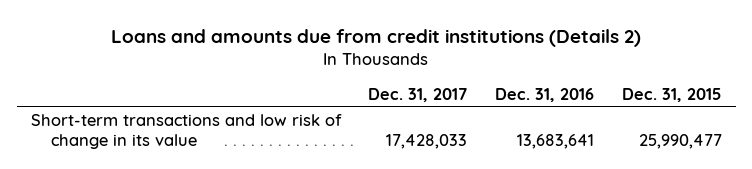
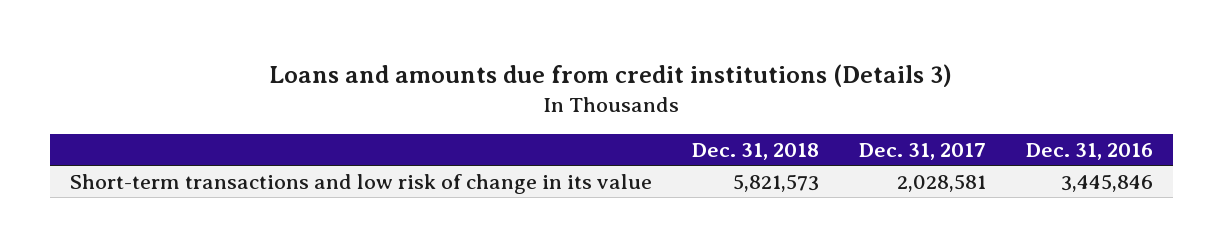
[111,28,642,47] Loans and amounts due from credit institutions (Details 2) -> [269,64,953,88] Loans and amounts due from credit institutions (Details 3)
[621,88,722,103] Dec. 31, 2015 -> none
none -> [692,142,820,160] Dec. 31, 2018
[386,134,468,150] 17,428,033 -> [896,174,986,193] 2,028,581
[517,134,595,150] 13,683,641 -> [1060,174,1153,193] 3,445,846

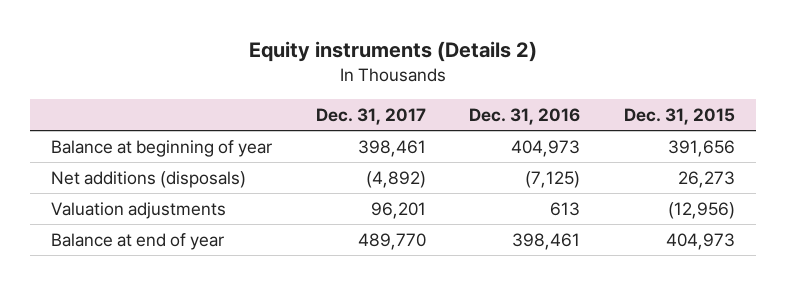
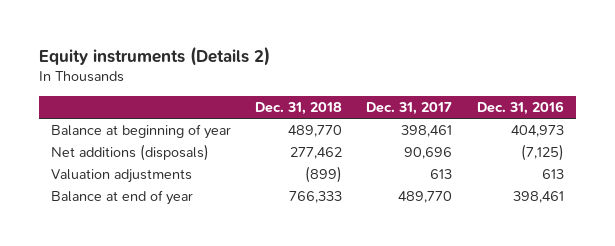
[623,107,735,125] Dec. 31, 2015 -> none
none -> [255,102,343,116] Dec. 31, 2018
[365,170,426,188] (4,892) -> [404,146,453,159] 90,696
[370,201,426,219] 96,201 -> [430,168,453,179] 613

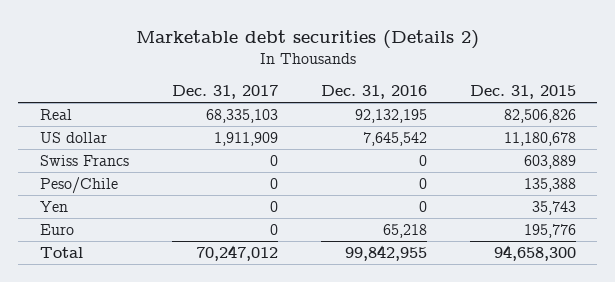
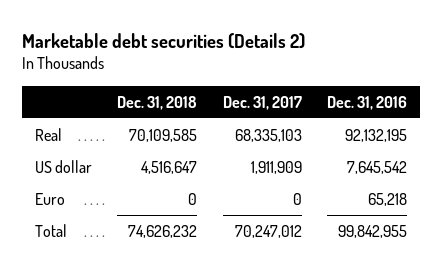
[469,85,576,100] Dec. 31, 2015 -> none
none -> [117,95,198,110] Dec. 31, 2018
[39,154,129,166] Swiss Francs -> none
[39,176,118,194] Peso/Chile -> none
[39,200,68,212] Yen -> none

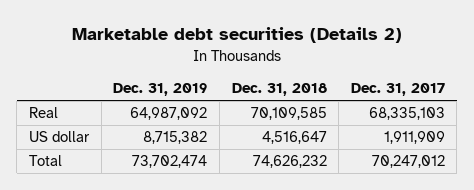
[327,95,408,110] Dec. 31, 2016 -> none
none -> [113,82,208,96] Dec. 31, 2019
[35,193,66,206] Euro -> none

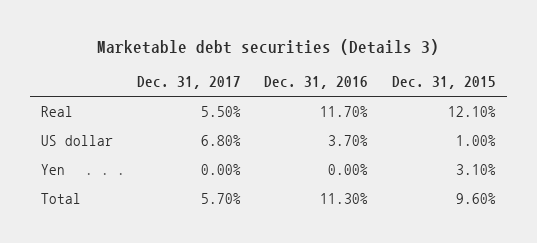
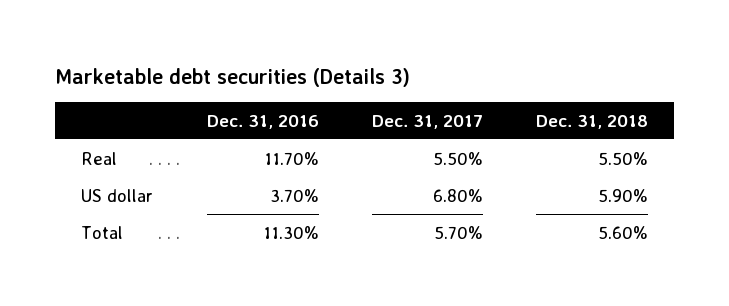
[391,76,496,90] Dec. 31, 2015 -> none
none -> [535,114,648,129] Dec. 31, 2018
[41,164,66,176] Yen -> none

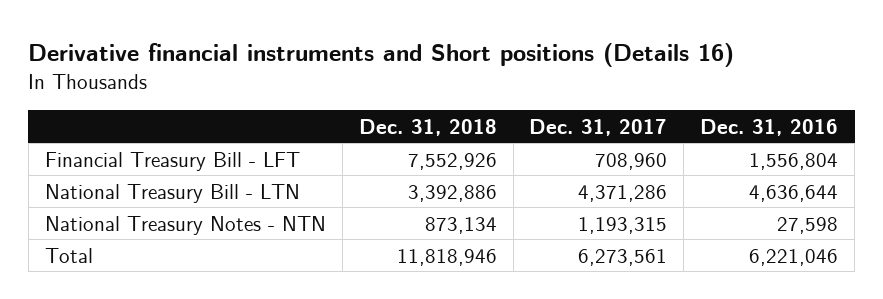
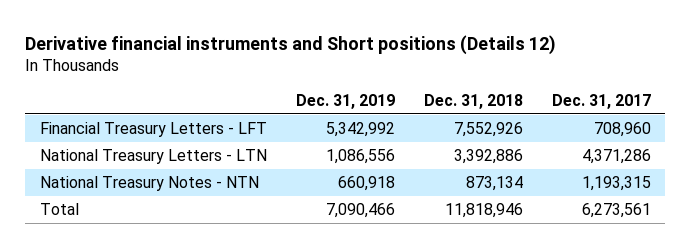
[28,42,735,67] Derivative financial instruments and Short positions (Details 16) -> [25,34,557,55] Derivative financial instruments and Short positions (Details 12)
[700,118,839,136] Dec. 31, 2016 -> none
none -> [295,93,395,109] Dec. 31, 2019
[44,151,300,171] Financial Treasury Bill - LFT -> [39,122,267,138] Financial Treasury Letters - LFT
[44,183,300,203] National Treasury Bill - LTN -> [39,149,267,165] National Treasury Letters - LTN

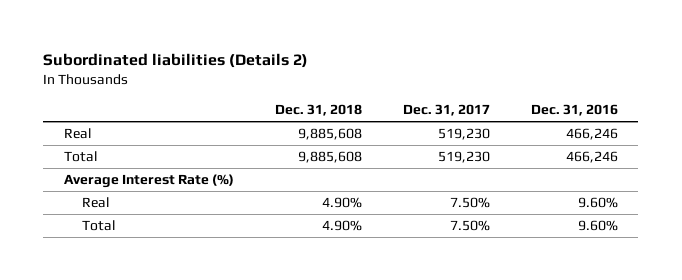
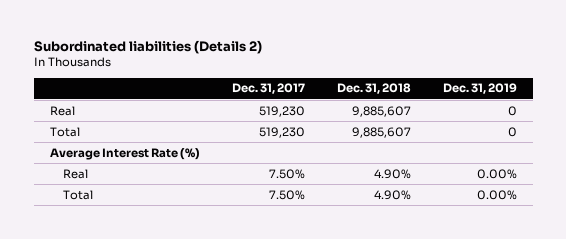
[530,104,618,117] Dec. 31, 2016 -> none
none -> [442,83,517,95] Dec. 31, 2019
[297,128,362,141] 9,885,608 -> [351,105,411,117] 9,885,607
[297,151,362,164] 9,885,608 -> [351,126,411,138] 9,885,607

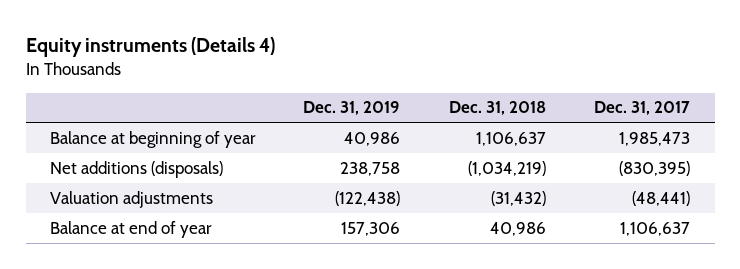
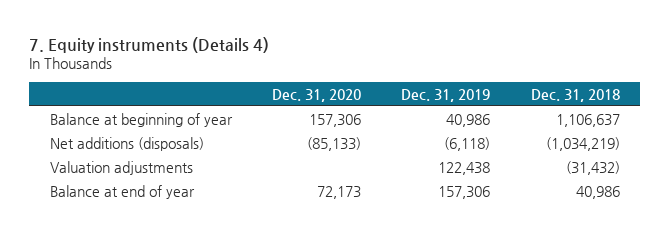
[25,37,275,58] Equity instruments (Details 4) -> [29,37,270,54] 7. Equity instruments (Details 4)
[594,101,691,116] Dec. 31, 2017 -> none
none -> [271,88,361,102] Dec. 31, 2020
[340,161,401,176] 238,758 -> [444,136,491,151] (6,118)
[335,190,401,206] (122,438) -> [438,161,491,175] 122,438

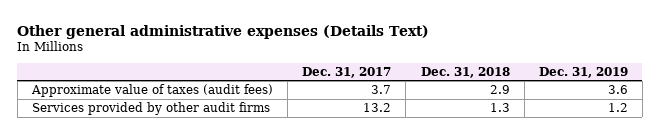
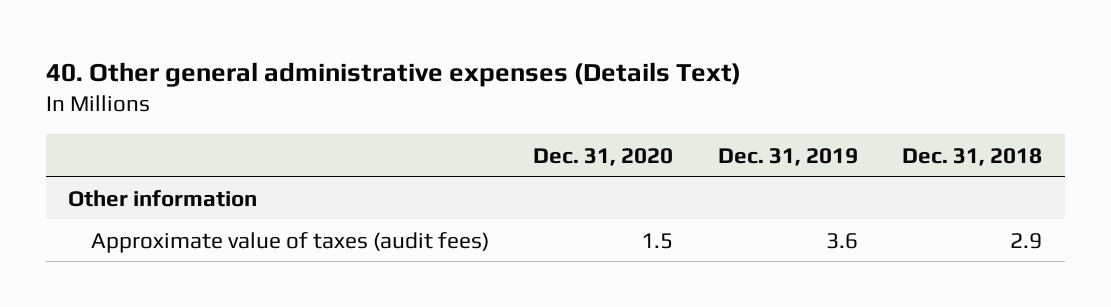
[17,24,430,39] Other general administrative expenses (Details Text) -> [46,62,742,88] 40. Other general administrative expenses (Details Text)
[302,66,392,78] Dec. 31, 2017 -> none
none -> [533,147,674,166] Dec. 31, 2020
none -> [68,189,258,207] Other information
[32,102,271,116] Services provided by other audit firms -> none

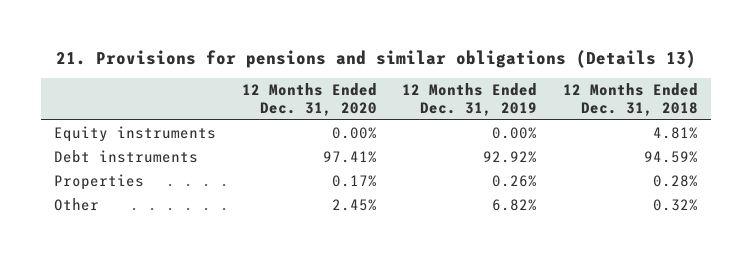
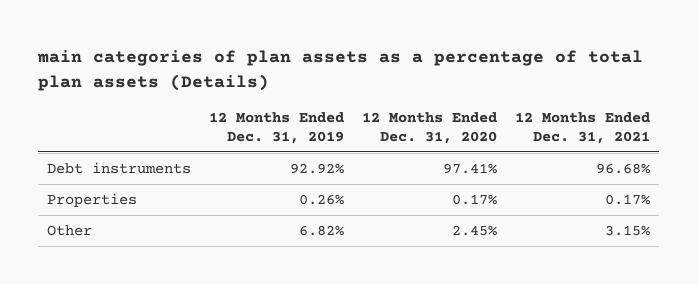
[55,49,696,68] 21. Provisions for pensions and similar obligations (Details 13) -> [37,50,644,91] main categories of plan assets as a percentage of total plan assets (Details)
[563,83,699,117] 12 Months Ended Dec. 31, 2018 -> none
none -> [515,112,651,144] 12 Months Ended Dec. 31, 2021
[53,126,216,143] Equity instruments -> none

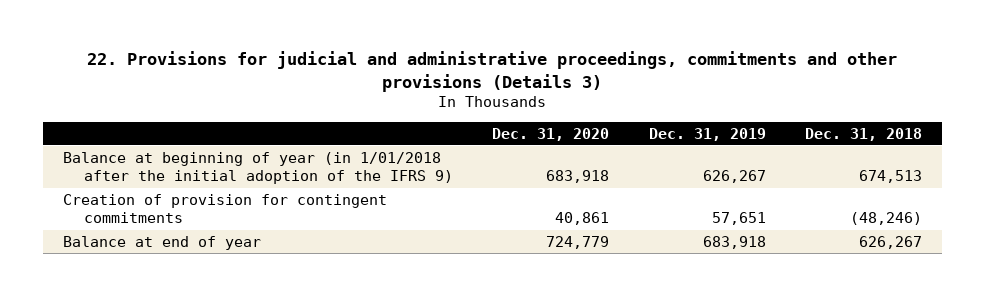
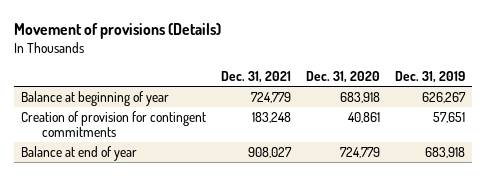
[87,51,898,92] 22. Provisions for judicial and administrative proceedings, commitments and other provisions (Details 3) -> [13,22,221,39] Movement of provisions (Details)
[804,127,922,141] Dec. 31, 2018 -> none
none -> [221,71,292,84] Dec. 31, 2021
[62,151,453,185] Balance at beginning of year (in 1/01/2018 after the initial adoption of the IFRS 9) -> [21,90,170,106] Balance at beginning of year

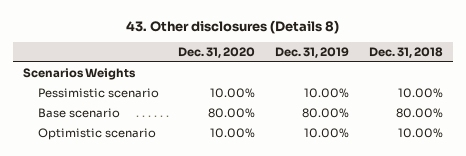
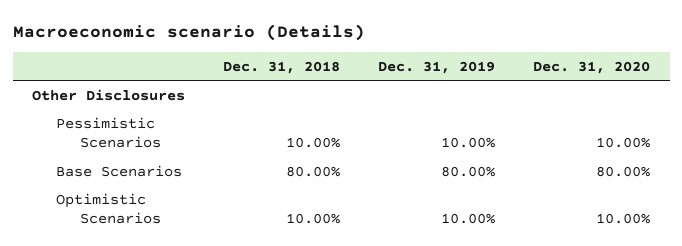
[125,19,339,34] 43. Other disclosures (Details 8) -> [12,23,365,41] Macroeconomic scenario (Details)
[22,68,136,81] Scenarios Weights -> none
none -> [32,88,186,101] Other Disclosures
[37,88,159,99] Pessimistic scenario -> [56,116,162,149] Pessimistic Scenarios
[37,108,120,119] Base scenario -> [56,164,183,177] Base Scenarios
[37,128,156,141] Optimistic scenario -> [56,192,162,225] Optimistic Scenarios

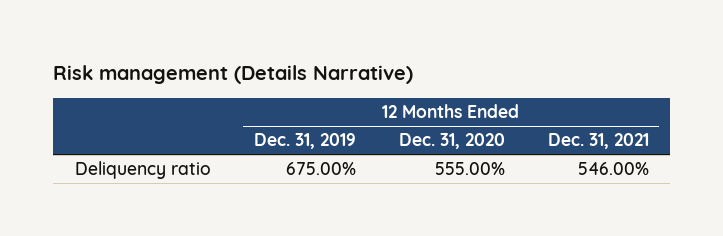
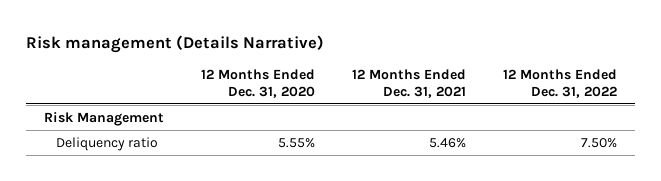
[253,133,356,150] Dec. 31, 2019 -> none
none -> [503,69,618,98] 12 Months Ended Dec. 31, 2022
none -> [44,111,165,126] Risk Management
[434,162,505,176] 555.00% -> [278,137,316,148] 5.55%
[577,162,649,176] 546.00% -> [429,137,467,148] 5.46%

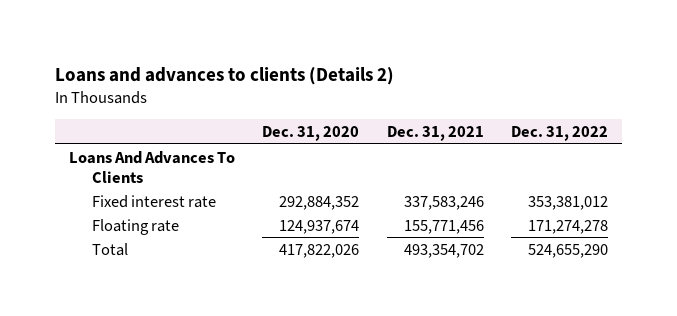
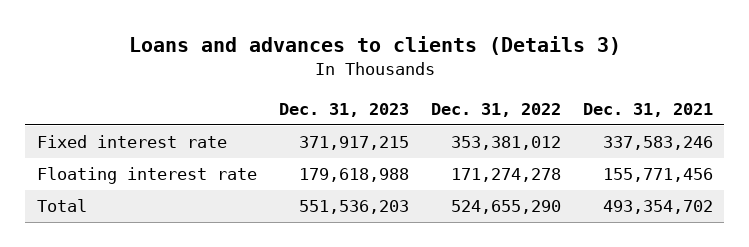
[55,66,395,85] Loans and advances to clients (Details 2) -> [128,36,621,56] Loans and advances to clients (Details 3)
[262,125,360,141] Dec. 31, 2020 -> none
none -> [278,102,409,117] Dec. 31, 2023
[68,150,235,183] Loans And Advances To Clients -> none
[92,218,180,235] Floating rate -> [36,167,257,185] Floating interest rate

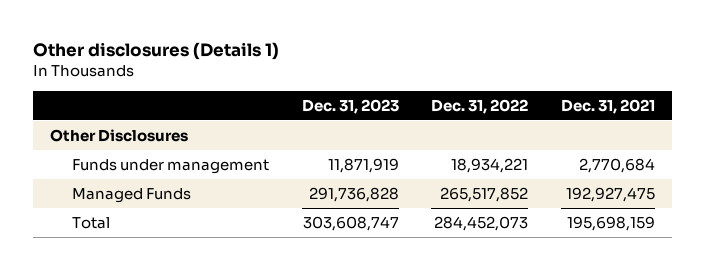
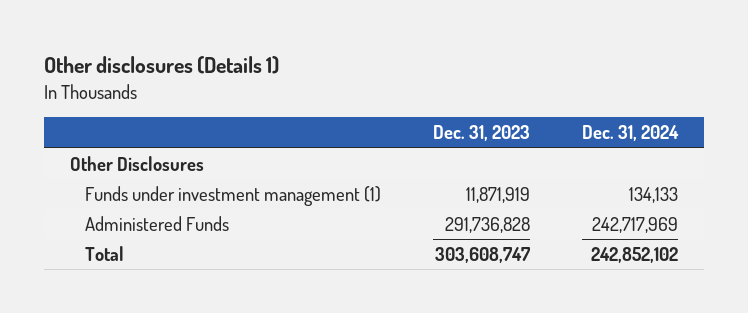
[431,98,529,114] Dec. 31, 2022 -> none
[561,98,656,114] Dec. 31, 2021 -> none
none -> [582,125,680,142] Dec. 31, 2024
[71,158,269,174] Funds under management -> [84,185,381,206] Funds under investment management (1)
[71,187,191,203] Managed Funds -> [84,215,229,231] Administered Funds

